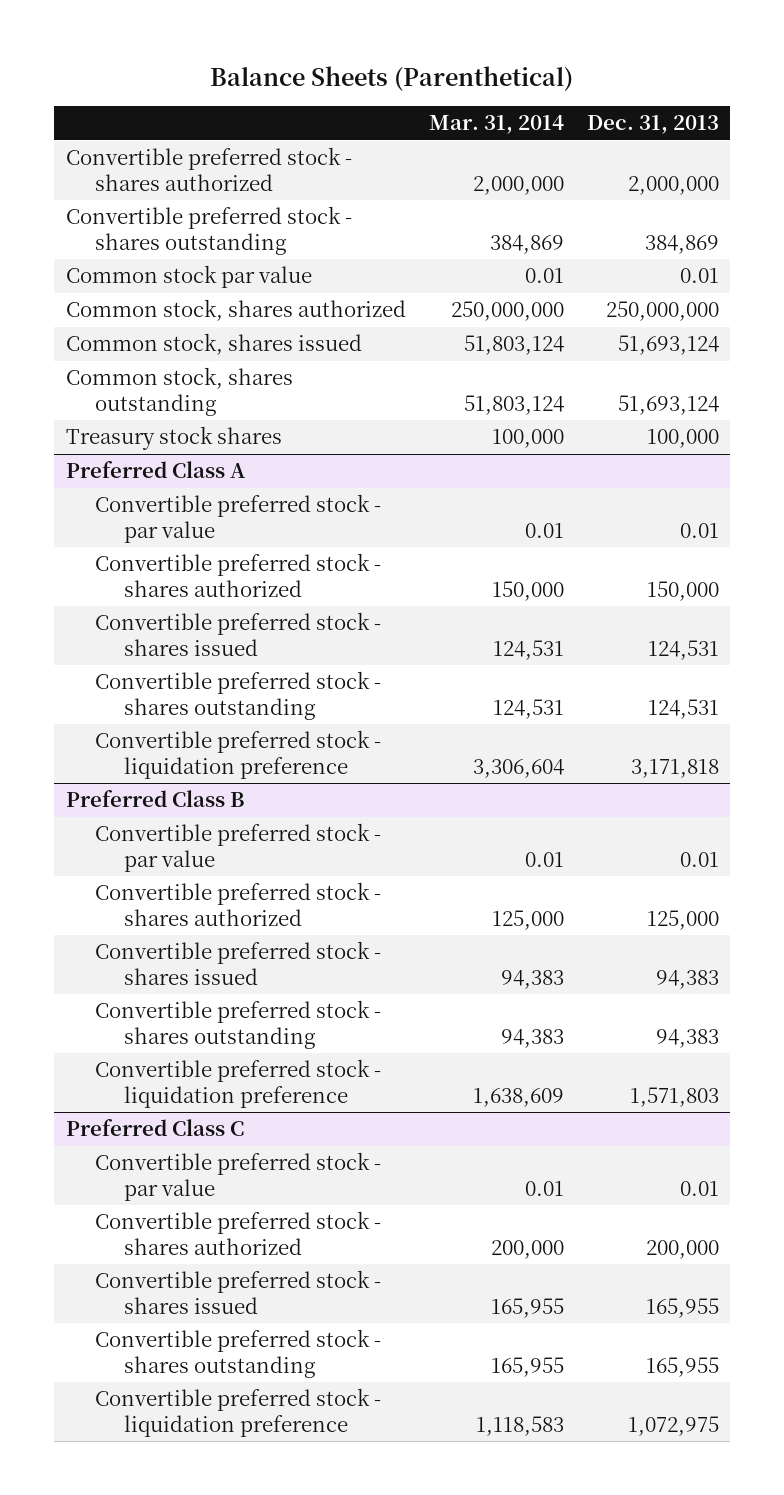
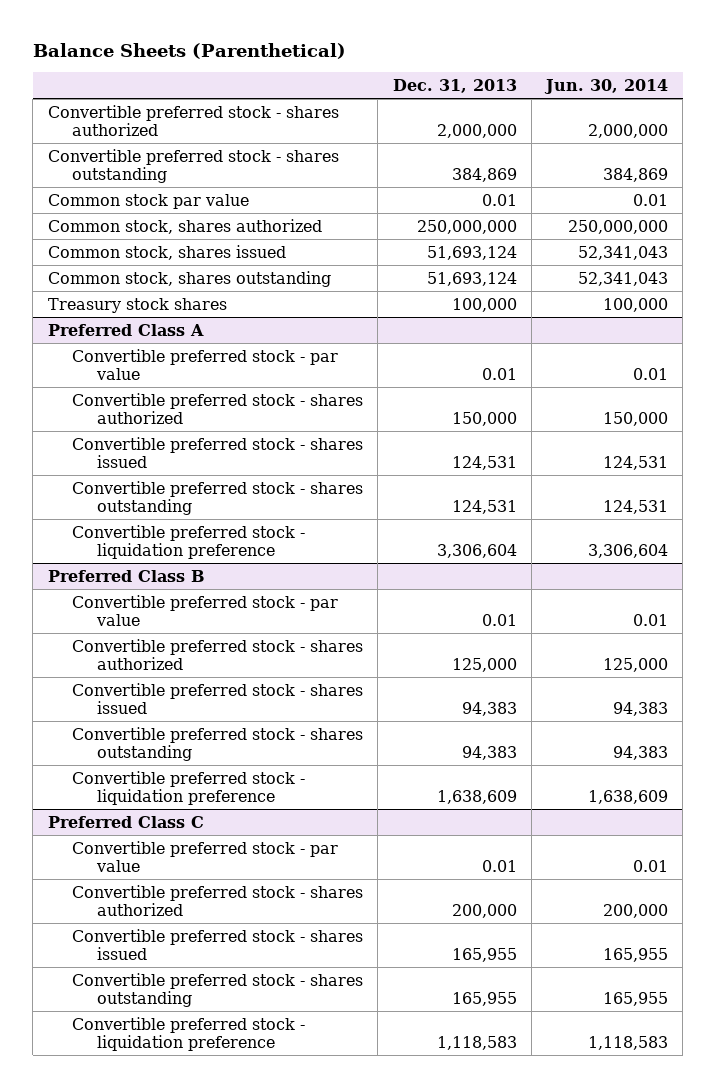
[428,115,564,135] Mar. 31, 2014 -> none
none -> [544,79,669,95] Jun. 30, 2014
[630,758,719,778] 3,171,818 -> [436,543,517,558] 3,306,604
[629,1086,719,1107] 1,571,803 -> [436,789,517,804] 1,638,609
[627,1415,719,1436] 1,072,975 -> [436,1035,517,1050] 1,118,583

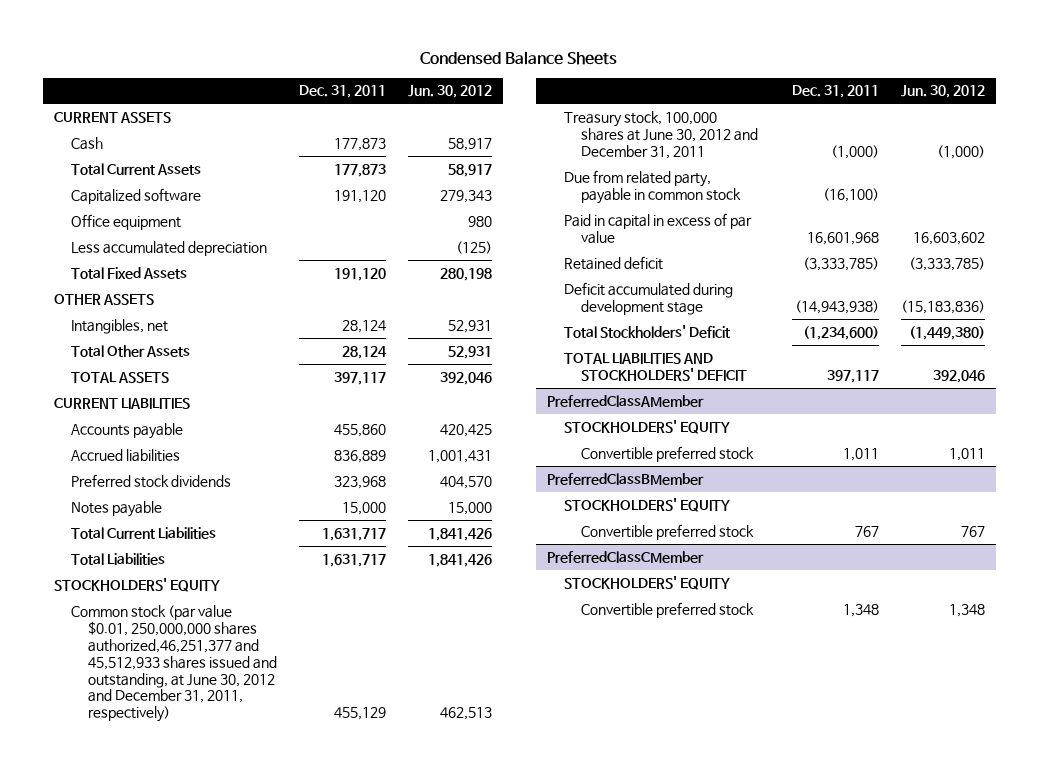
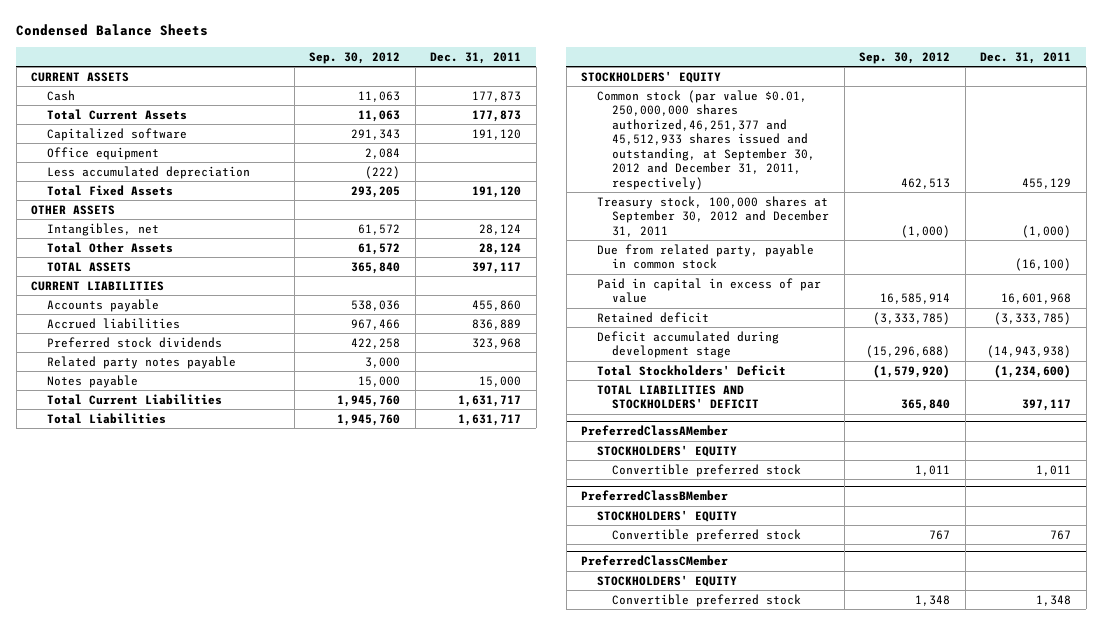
[407,85,492,99] Jun. 30, 2012 -> none
none -> [309,51,401,64] Sep. 30, 2012
none -> [46,355,236,369] Related party notes payable
[70,604,277,723] Common stock (par value $0.01, 250,000,000 shares authorized,46,251,377 and 45,512,933 shares issued and outstanding, at June 30, 2012 and December 31, 2011, respectively) -> [596,89,815,190] Common stock (par value $0.01, 250,000,000 shares authorized,46,251,377 and 45,512,933 shares issued and outstanding, at September 30, 2012 and December 31, 2011, respectively)
[564,110,758,159] Treasury stock, 100,000 shares at June 30, 2012 and December 31, 2011 -> [596,195,829,237] Treasury stock, 100,000 shares at September 30, 2012 and December 31, 2011

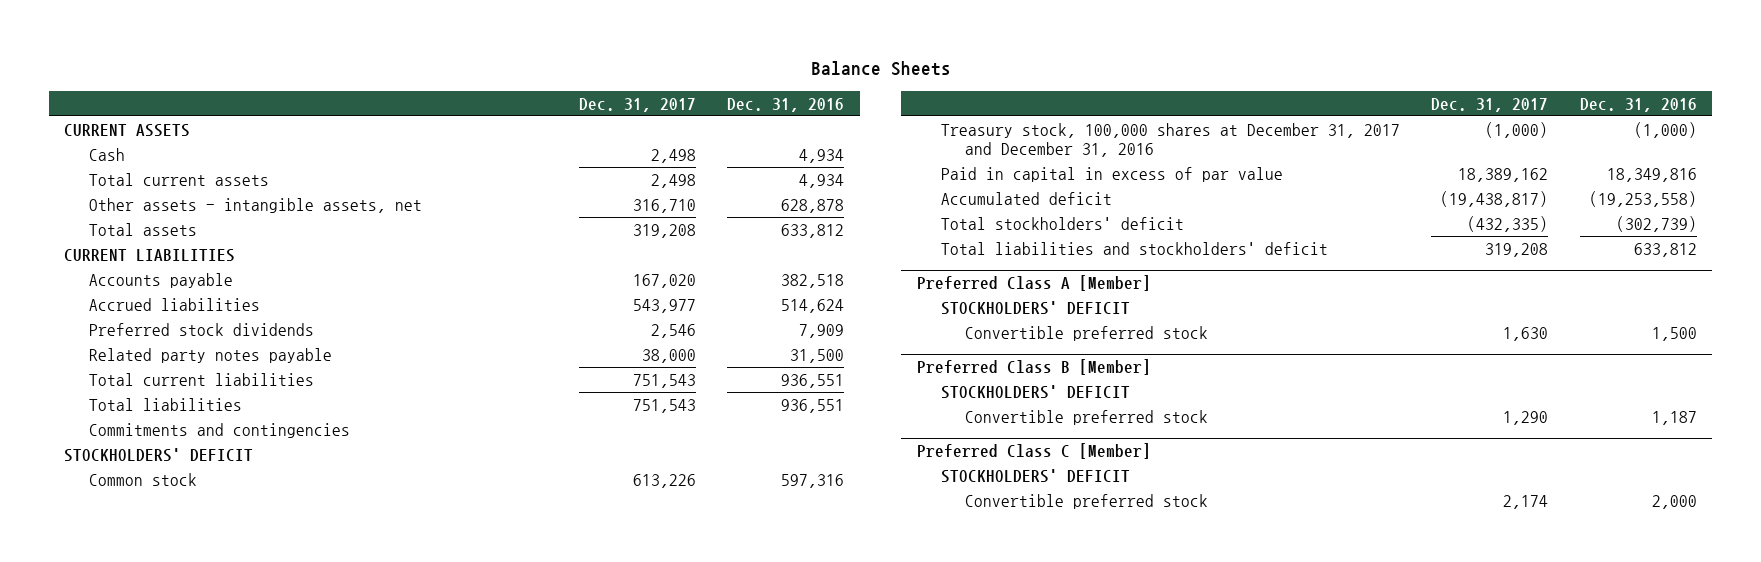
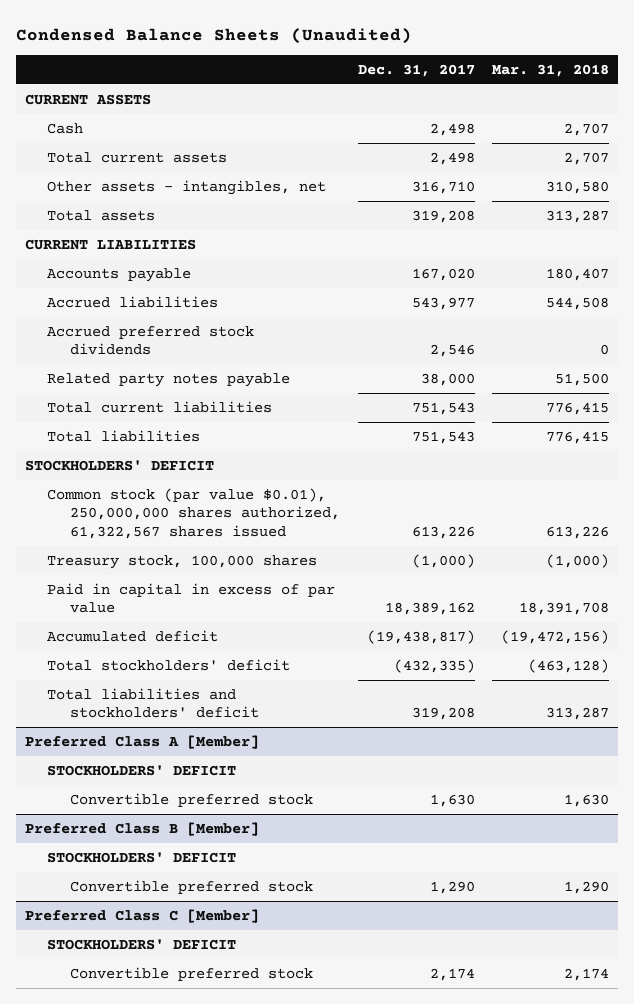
[810,61,951,77] Balance Sheets -> [15,27,412,44] Condensed Balance Sheets (Unaudited)
[727,97,845,112] Dec. 31, 2016 -> none
none -> [492,63,610,77] Mar. 31, 2018
[88,197,422,213] Other assets - intangible assets, net -> [47,179,327,195] Other assets - intangibles, net
[88,322,314,336] Preferred stock dividends -> [47,325,255,356] Accrued preferred stock dividends
[88,422,350,438] Commitments and contingencies -> none
[88,472,197,486] Common stock -> [47,487,341,539] Common stock (par value $0.01), 250,000,000 shares authorized, 61,322,567 shares issued
[941,122,1401,157] Treasury stock, 100,000 shares at December 31, 2017 and December 31, 2016 -> [47,554,318,569] Treasury stock, 100,000 shares

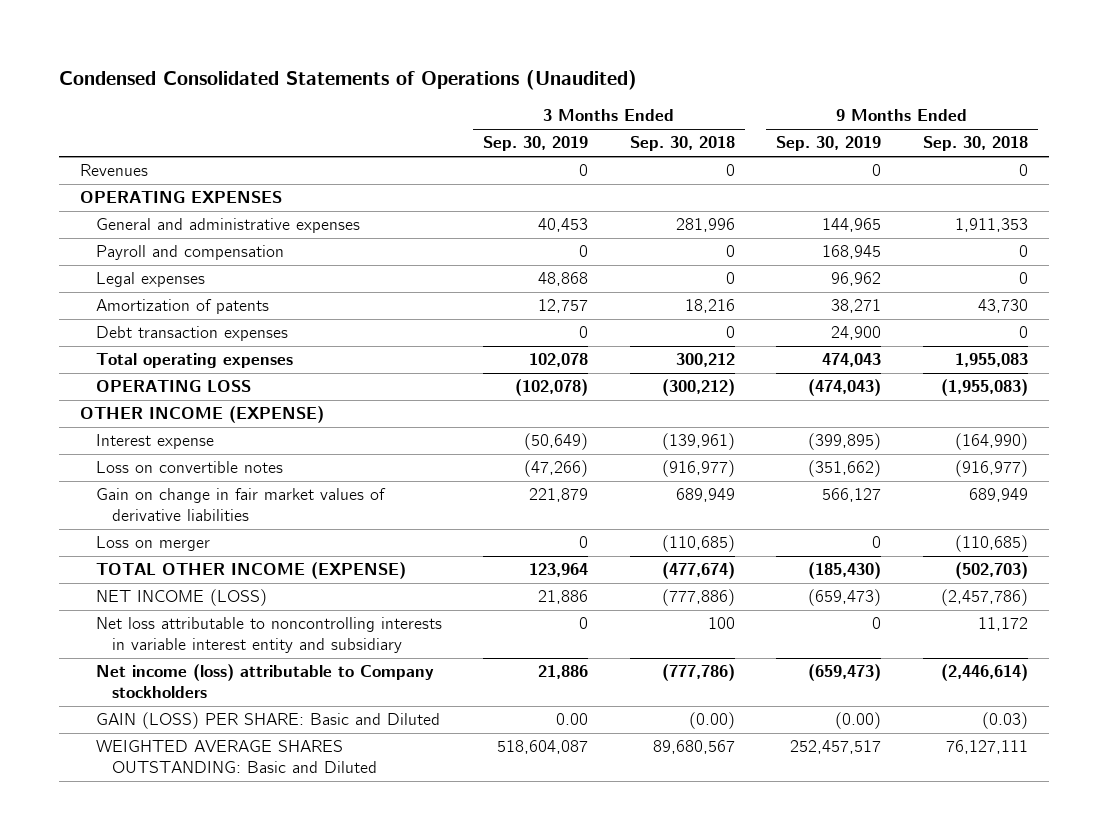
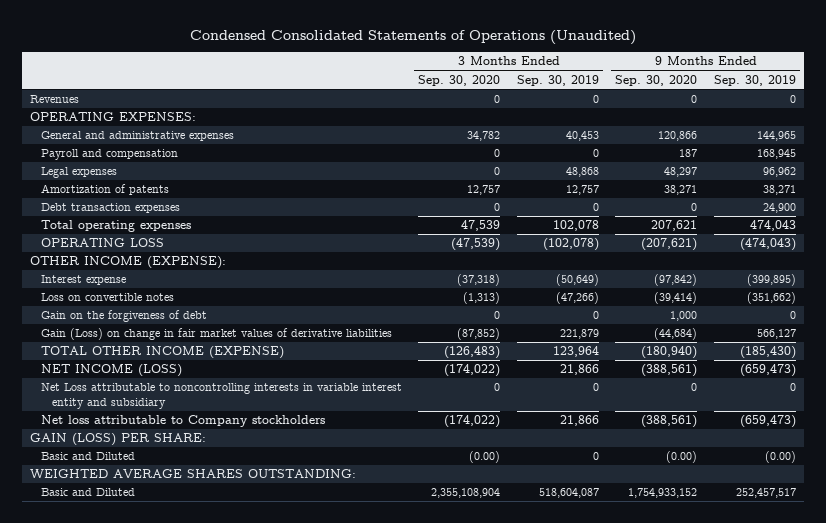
[629,136,735,152] Sep. 30, 2018 -> none
[922,136,1028,152] Sep. 30, 2018 -> none
none -> [418,74,501,86] Sep. 30, 2020
none -> [615,74,698,86] Sep. 30, 2020
[79,191,282,204] OPERATING EXPENSES -> [29,112,196,122] OPERATING EXPENSES:
[79,406,324,424] OTHER INCOME (EXPENSE) -> [29,256,226,270] OTHER INCOME (EXPENSE):
[95,536,210,552] Loss on merger -> none
none -> [40,310,207,323] Gain on the forgiveness of debt
[95,488,386,522] Gain on change in fair market values of derivative liabilities -> [40,328,392,341] Gain (Loss) on change in fair market values of derivative liabilities
[538,590,589,605] 21,886 -> [559,364,599,376] 21,866
[95,617,442,654] Net loss attributable to noncontrolling interests in variable interest entity and subsidiary -> [40,383,402,410] Net Loss attributable to noncontrolling interests in variable interest entity and subsidiary
[95,664,434,699] Net income (loss) attributable to Company stockholders -> [40,415,325,428] Net loss attributable to Company stockholders
[538,665,589,680] 21,886 -> [559,415,599,427] 21,866
none -> [29,433,206,447] GAIN (LOSS) PER SHARE:
[95,712,440,730] GAIN (LOSS) PER SHARE: Basic and Diluted -> [40,452,135,461] Basic and Diluted
[556,713,589,726] 0.00 -> [592,452,599,461] 0
none -> [29,469,356,480] WEIGHTED AVERAGE SHARES OUTSTANDING:
[95,740,377,774] WEIGHTED AVERAGE SHARES OUTSTANDING: Basic and Diluted -> [40,488,135,497] Basic and Diluted

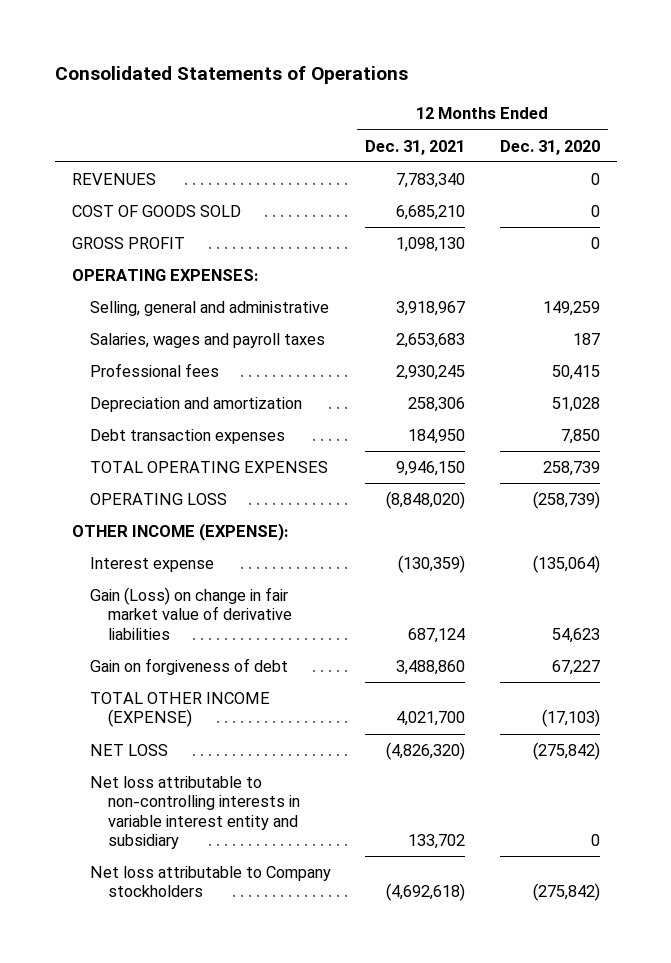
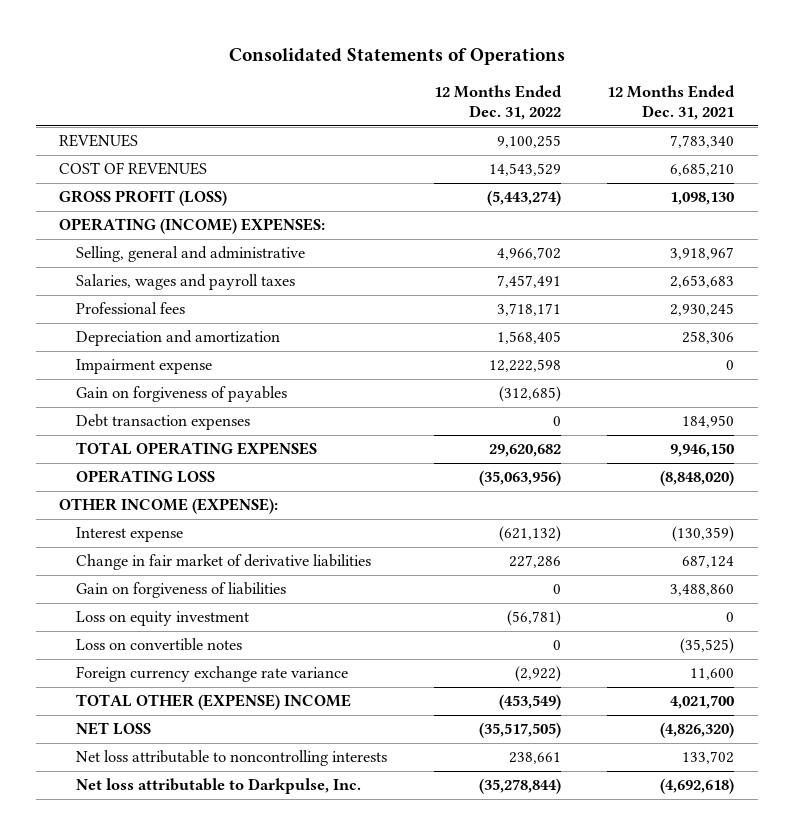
[499,139,600,155] Dec. 31, 2020 -> none
none -> [433,85,562,121] 12 Months Ended Dec. 31, 2022
[71,205,241,218] COST OF GOODS SOLD -> [59,162,208,176] COST OF REVENUES
[71,237,185,250] GROSS PROFIT -> [59,190,228,207] GROSS PROFIT (LOSS)
[71,269,258,282] OPERATING EXPENSES: -> [59,218,326,235] OPERATING (INCOME) EXPENSES:
none -> [76,359,213,375] Impairment expense
none -> [76,386,288,403] Gain on forgiveness of payables
[89,587,292,640] Gain (Loss) on change in fair market value of derivative liabilities -> [76,554,372,571] Change in fair market of derivative liabilities
[89,658,288,676] Gain on forgiveness of debt -> [76,582,287,599] Gain on forgiveness of liabilities
none -> [76,611,250,627] Loss on equity investment
none -> [76,638,243,652] Loss on convertible notes
none -> [76,666,349,683] Foreign currency exchange rate variance
[89,692,270,728] TOTAL OTHER INCOME (EXPENSE) -> [76,694,352,711] TOTAL OTHER (EXPENSE) INCOME
[89,776,300,850] Net loss attributable to non-controlling interests in variable interest entity and subsidiary -> [76,750,388,767] Net loss attributable to noncontrolling interests
[89,866,331,898] Net loss attributable to Company stockholders -> [76,778,362,795] Net loss attributable to Darkpulse, Inc.

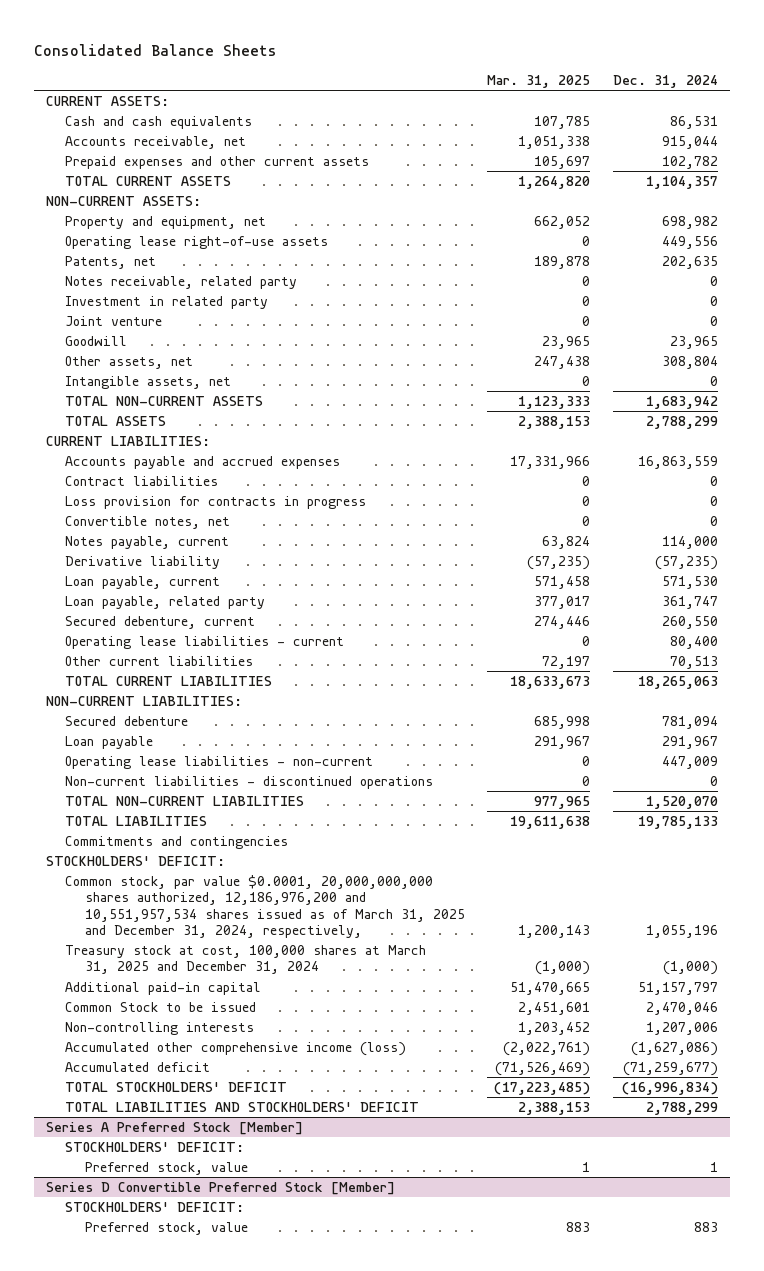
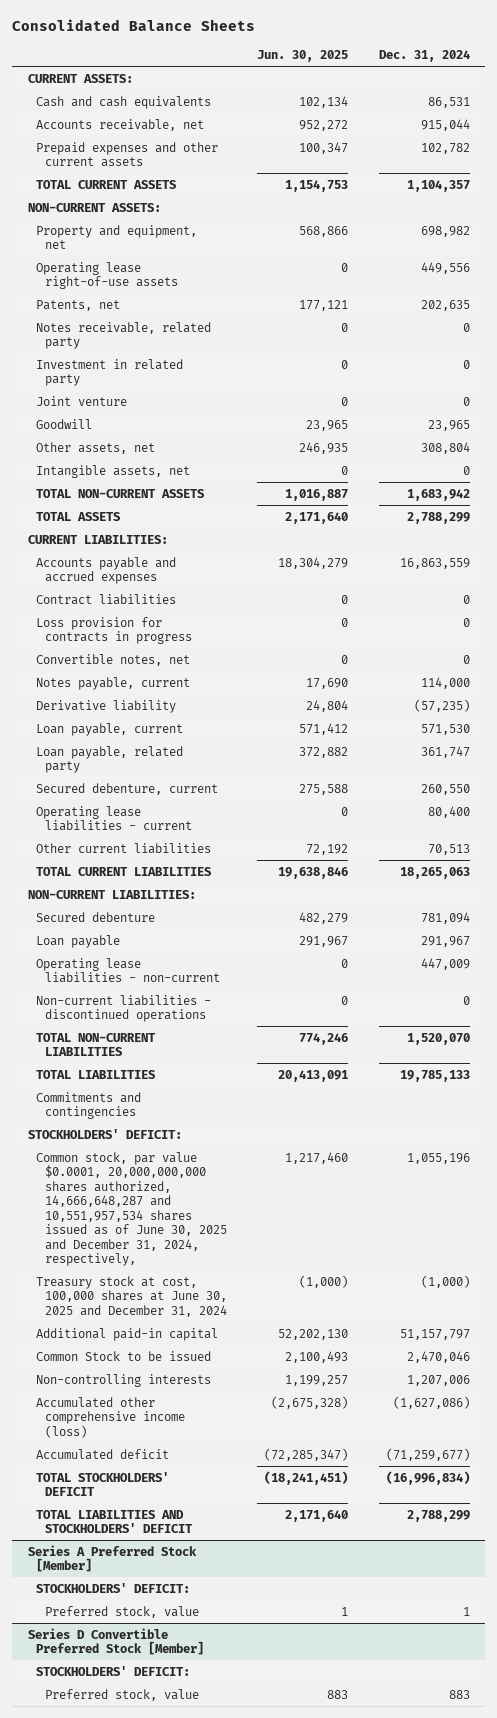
[487,74,591,88] Mar. 31, 2025 -> none
none -> [257,49,349,62] Jun. 30, 2025
[65,874,465,938] Common stock, par value $0.0001, 20,000,000,000 shares authorized, 12,186,976,200 and 10,551,957,534 shares issued as of March 31, 2025 and December 31, 2024, respectively, -> [36,1151,227,1267] Common stock, par value $0.0001, 20,000,000,000 shares authorized, 14,666,648,287 and 10,551,957,534 shares issued as of June 30, 2025 and December 31, 2024, respectively,
[65,944,427,975] Treasury stock at cost, 100,000 shares at March 31, 2025 and December 31, 2024 -> [36,1275,227,1317] Treasury stock at cost, 100,000 shares at June 30, 2025 and December 31, 2024

